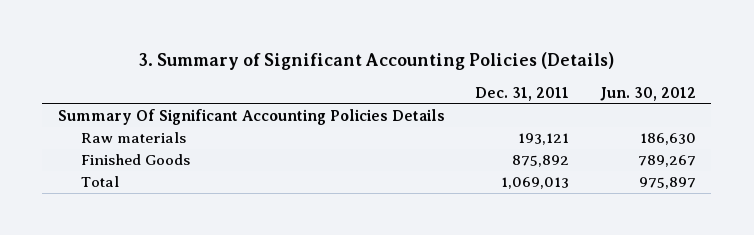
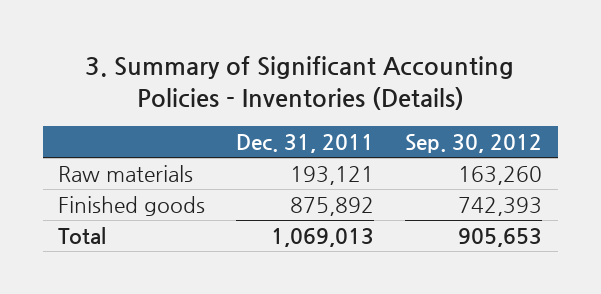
[138,52,614,71] 3. Summary of Significant Accounting Policies (Details) -> [85,56,515,110] 3. Summary of Significant Accounting Policies - Inventories (Details)
[599,87,696,102] Jun. 30, 2012 -> none
none -> [405,133,543,153] Sep. 30, 2012
[57,109,445,126] Summary Of Significant Accounting Policies Details -> none
[80,154,190,166] Finished Goods -> [58,195,206,216] Finished goods

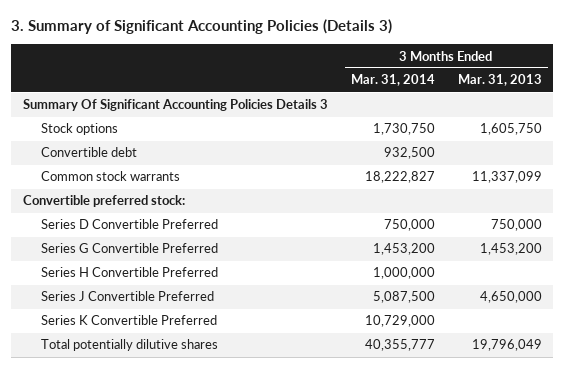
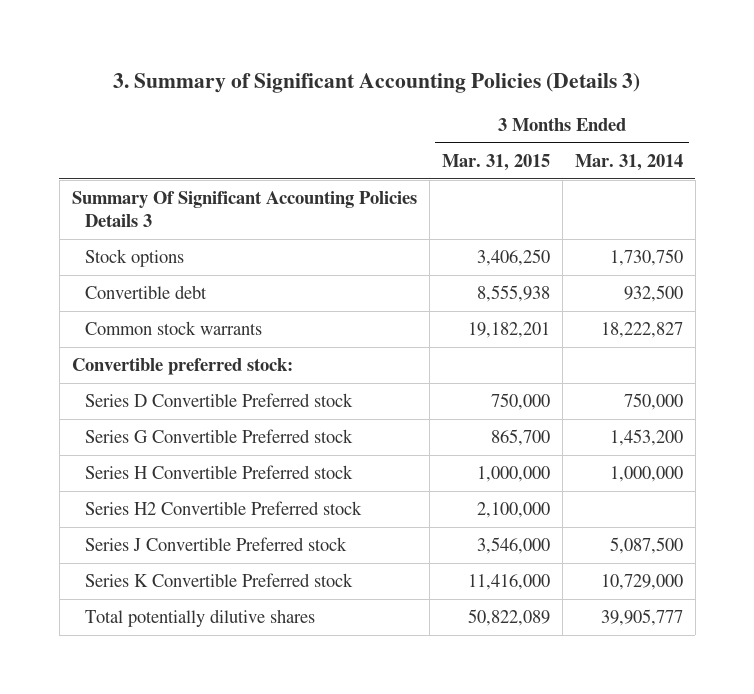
[457,74,542,87] Mar. 31, 2013 -> none
none -> [441,153,550,171] Mar. 31, 2015
[40,219,218,230] Series D Convertible Preferred -> [84,393,353,408] Series D Convertible Preferred stock
[40,243,218,254] Series G Convertible Preferred -> [84,429,353,444] Series G Convertible Preferred stock
[40,267,218,278] Series H Convertible Preferred -> [84,465,353,480] Series H Convertible Preferred stock
none -> [84,501,362,516] Series H2 Convertible Preferred stock
[40,291,214,302] Series J Convertible Preferred -> [84,537,347,552] Series J Convertible Preferred stock
[40,315,217,326] Series K Convertible Preferred -> [84,573,353,588] Series K Convertible Preferred stock
[364,339,435,352] 40,355,777 -> [600,609,683,627] 39,905,777

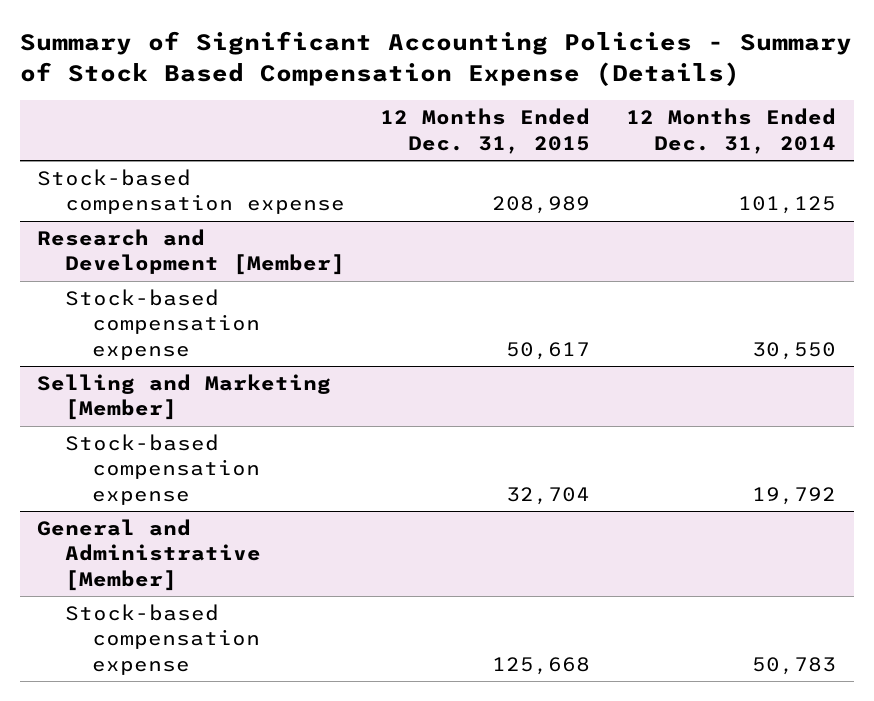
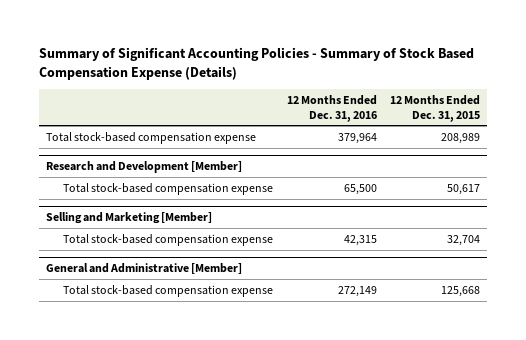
[626,108,837,154] 12 Months Ended Dec. 31, 2014 -> none
none -> [286,94,377,122] 12 Months Ended Dec. 31, 2016
[37,169,345,215] Stock-based compensation expense -> [45,131,256,144] Total stock-based compensation expense
[64,289,260,360] Stock-based compensation expense -> [63,182,274,195] Total stock-based compensation expense
[64,434,260,505] Stock-based compensation expense -> [63,233,274,246] Total stock-based compensation expense
[64,604,260,675] Stock-based compensation expense -> [63,284,274,297] Total stock-based compensation expense

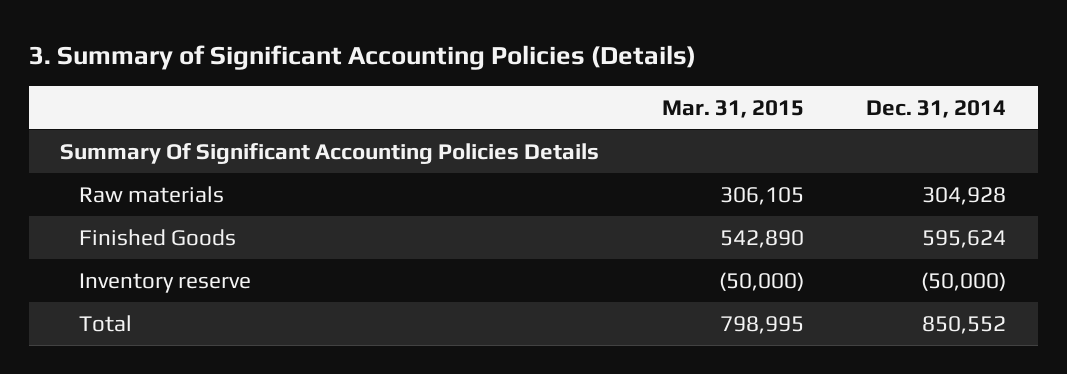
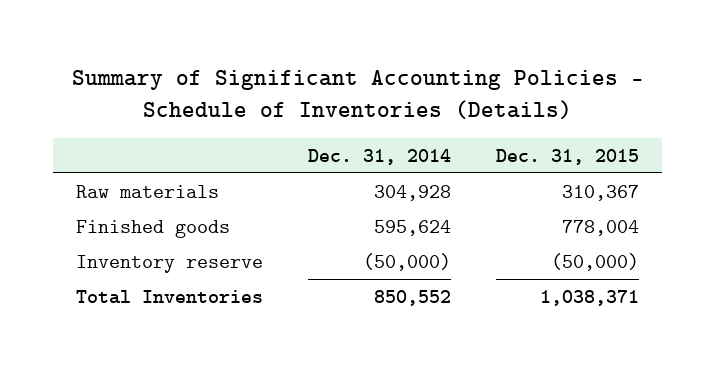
[28,44,696,70] 3. Summary of Significant Accounting Policies (Details) -> [71,70,644,120] Summary of Significant Accounting Policies - Schedule of Inventories (Details)
[661,99,804,118] Mar. 31, 2015 -> none
none -> [496,148,640,165] Dec. 31, 2015
[60,142,600,164] Summary Of Significant Accounting Policies Details -> none
[78,228,236,246] Finished Goods -> [75,219,230,238] Finished goods
[78,314,132,332] Total -> [75,289,263,304] Total Inventories

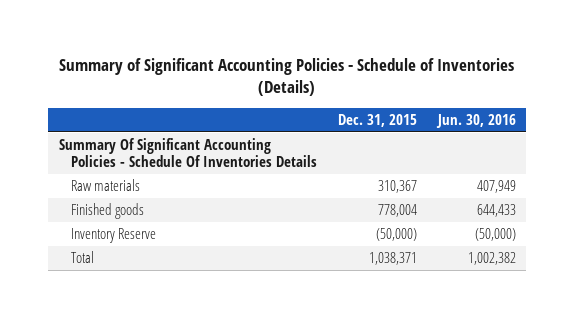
[308,148,452,165] Dec. 31, 2014 -> none
none -> [435,113,516,128] Jun. 30, 2016
none -> [58,137,318,167] Summary Of Significant Accounting Policies - Schedule Of Inventories Details
[75,254,263,273] Inventory reserve -> [71,227,157,243] Inventory Reserve
[75,289,263,304] Total Inventories -> [71,250,95,263] Total

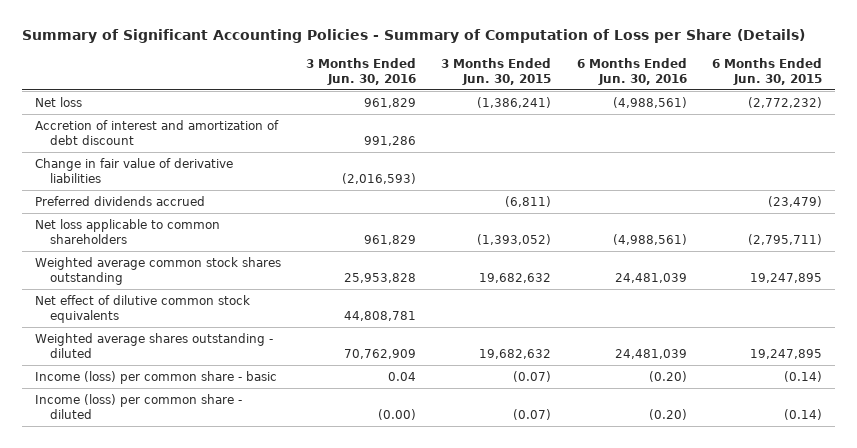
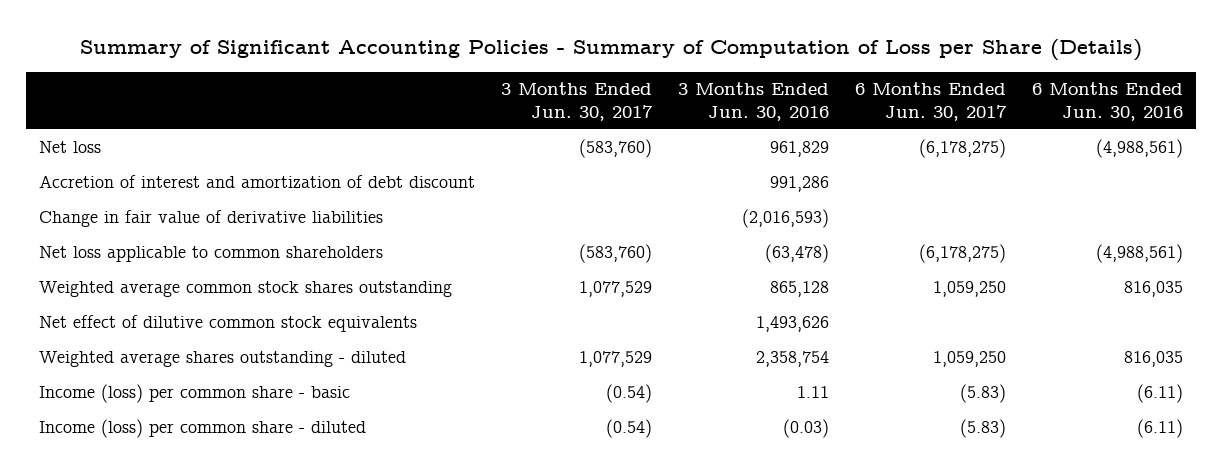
[441,57,552,85] 3 Months Ended Jun. 30, 2015 -> none
[712,57,823,85] 6 Months Ended Jun. 30, 2015 -> none
none -> [501,82,654,121] 3 Months Ended Jun. 30, 2017
none -> [854,82,1007,121] 6 Months Ended Jun. 30, 2017
[34,195,205,206] Preferred dividends accrued -> none
[364,234,417,245] 961,829 -> [765,244,830,264] (63,478)
[344,272,417,283] 25,953,828 -> [770,281,830,298] 865,128
[614,272,687,283] 24,481,039 -> [1123,281,1183,298] 816,035
[344,310,417,321] 44,808,781 -> [756,316,830,333] 1,493,626
[344,348,417,359] 70,762,909 -> [756,351,830,368] 2,358,754
[614,348,687,359] 24,481,039 -> [1123,351,1183,368] 816,035
[388,371,417,381] 0.04 -> [797,386,830,399] 1.11
[648,370,687,382] (0.20) -> [1136,384,1183,404] (6.11)
[378,408,417,420] (0.00) -> [783,419,830,439] (0.03)
[648,408,687,420] (0.20) -> [1136,419,1183,439] (6.11)

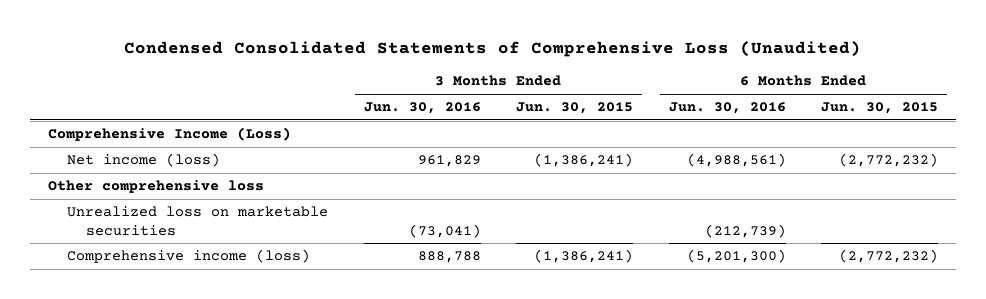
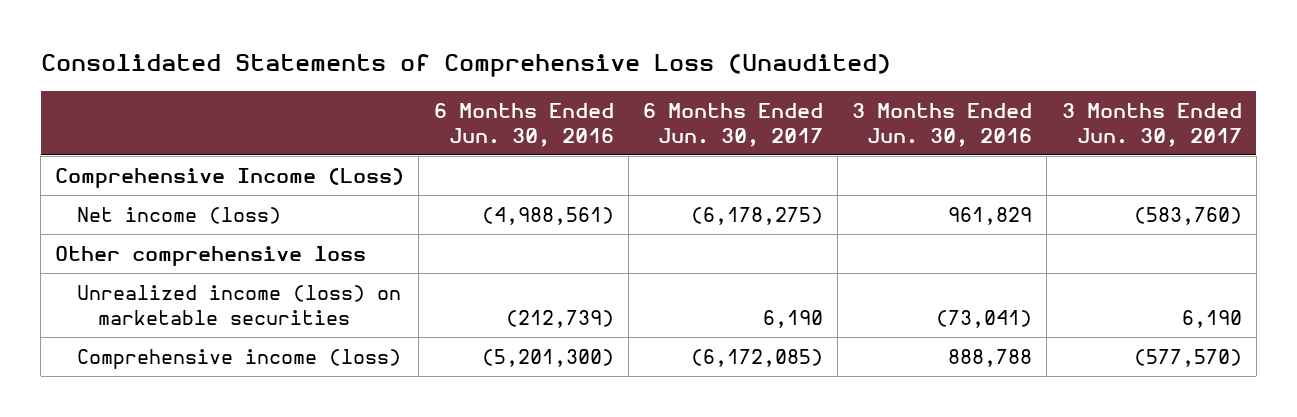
[123,41,861,58] Condensed Consolidated Statements of Comprehensive Loss (Unaudited) -> [40,54,891,78] Consolidated Statements of Comprehensive Loss (Unaudited)
[516,102,634,115] Jun. 30, 2015 -> none
[821,102,939,115] Jun. 30, 2015 -> none
none -> [642,102,823,147] 6 Months Ended Jun. 30, 2017
none -> [1061,102,1242,147] 3 Months Ended Jun. 30, 2017
[67,206,329,236] Unrealized loss on marketable securities -> [76,284,401,326] Unrealized income (loss) on marketable securities

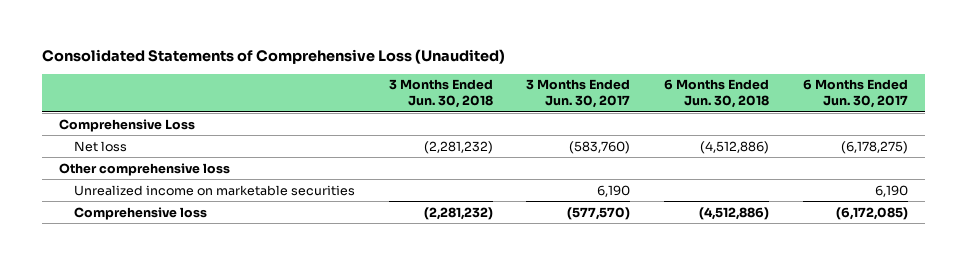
[433,102,614,147] 6 Months Ended Jun. 30, 2016 -> none
[852,102,1033,147] 3 Months Ended Jun. 30, 2016 -> none
none -> [388,79,493,109] 3 Months Ended Jun. 30, 2018
none -> [664,79,770,109] 6 Months Ended Jun. 30, 2018
[55,167,405,188] Comprehensive Income (Loss) -> [58,118,195,132] Comprehensive Loss
[76,206,281,224] Net income (loss) -> [74,140,128,152] Net loss
[76,284,401,326] Unrealized income (loss) on marketable securities -> [74,184,356,196] Unrealized income on marketable securities
[76,348,401,369] Comprehensive income (loss) -> [74,206,208,220] Comprehensive loss

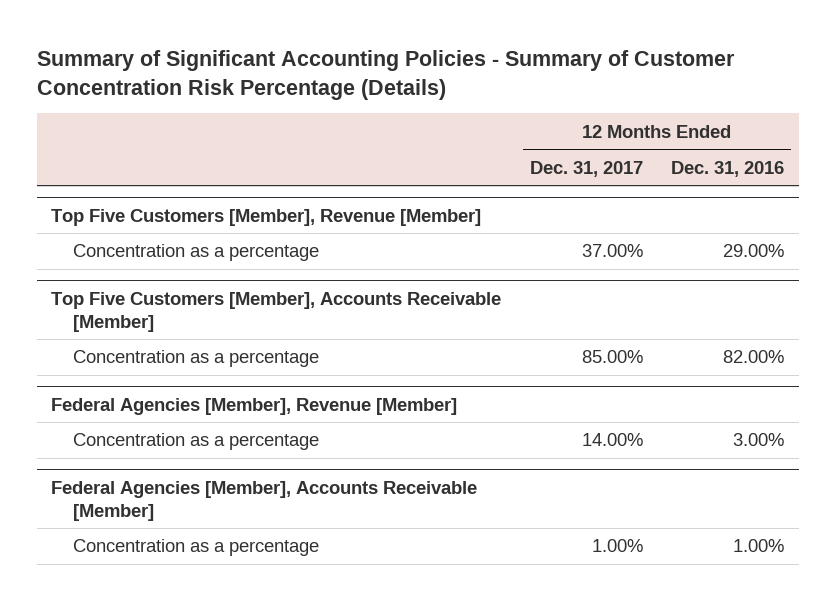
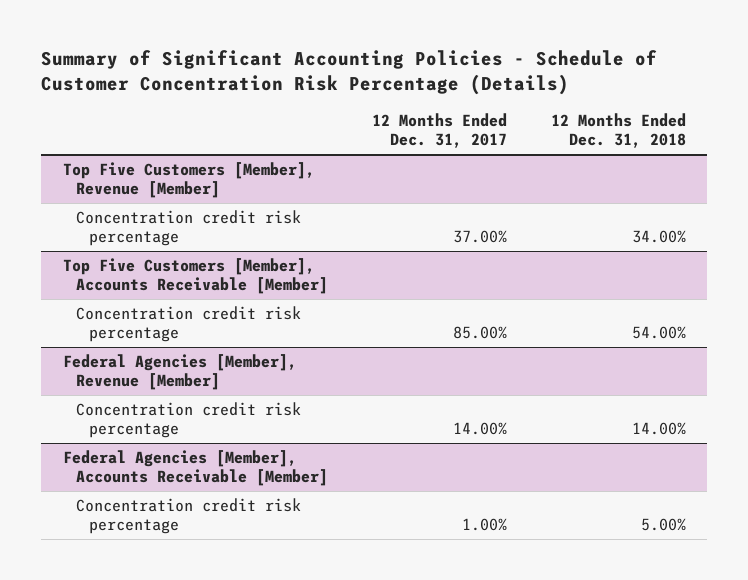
[37,49,736,100] Summary of Significant Accounting Policies - Summary of Customer Concentration Risk Percentage (Details) -> [40,50,657,96] Summary of Significant Accounting Policies - Schedule of Customer Concentration Risk Percentage (Details)
[671,160,785,177] Dec. 31, 2016 -> none
none -> [550,113,686,149] 12 Months Ended Dec. 31, 2018
[72,244,319,262] Concentration as a percentage -> [75,210,301,246] Concentration credit risk percentage
[72,350,319,368] Concentration as a percentage -> [75,306,301,342] Concentration credit risk percentage
[72,433,319,451] Concentration as a percentage -> [75,402,301,438] Concentration credit risk percentage
[72,539,319,557] Concentration as a percentage -> [75,498,301,534] Concentration credit risk percentage

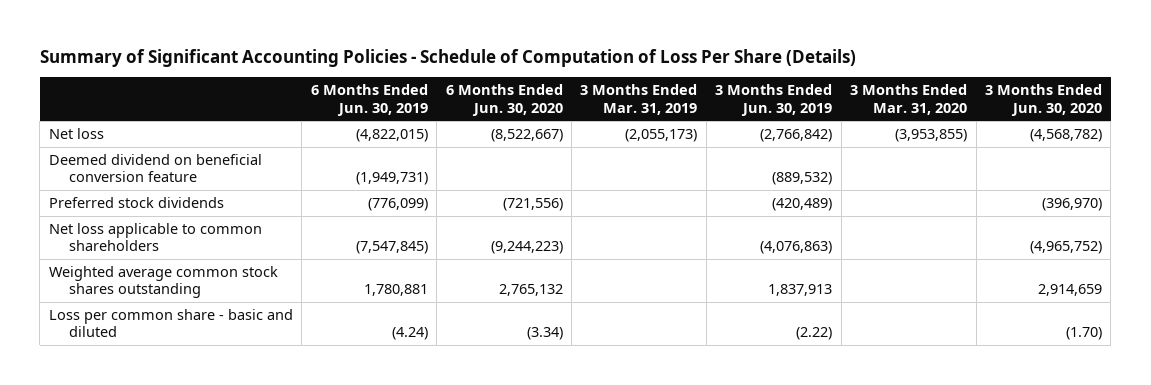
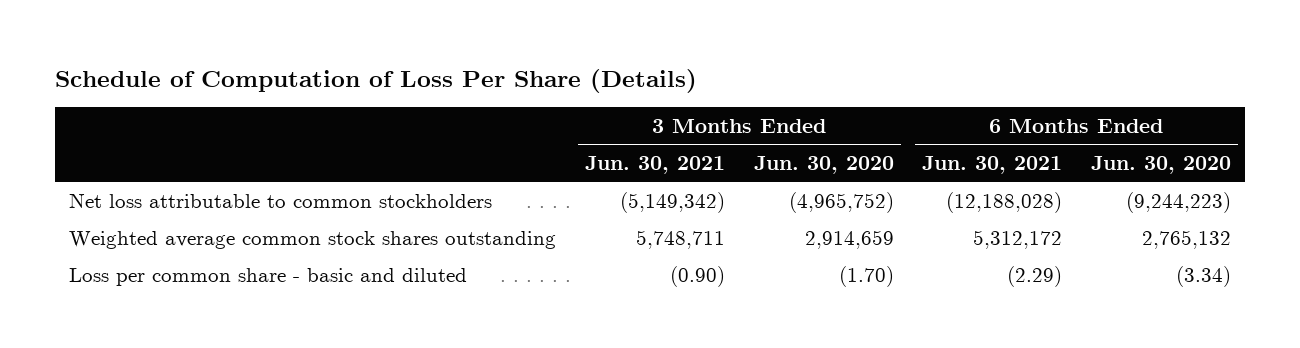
[39,48,856,67] Summary of Significant Accounting Policies - Schedule of Computation of Loss Per Share (Details) -> [55,68,698,93] Schedule of Computation of Loss Per Share (Details)
[310,84,428,116] 6 Months Ended Jun. 30, 2019 -> none
[580,84,698,115] 3 Months Ended Mar. 31, 2019 -> none
[715,84,833,116] 3 Months Ended Jun. 30, 2019 -> none
[850,84,968,115] 3 Months Ended Mar. 31, 2020 -> none
none -> [584,155,725,174] Jun. 30, 2021
none -> [922,155,1063,174] Jun. 30, 2021
[48,128,104,140] Net loss -> none
[48,154,262,183] Deemed dividend on beneficial conversion feature -> none
[48,197,224,209] Preferred stock dividends -> none
[48,223,262,252] Net loss applicable to common shareholders -> [69,192,493,208] Net loss attributable to common stockholders

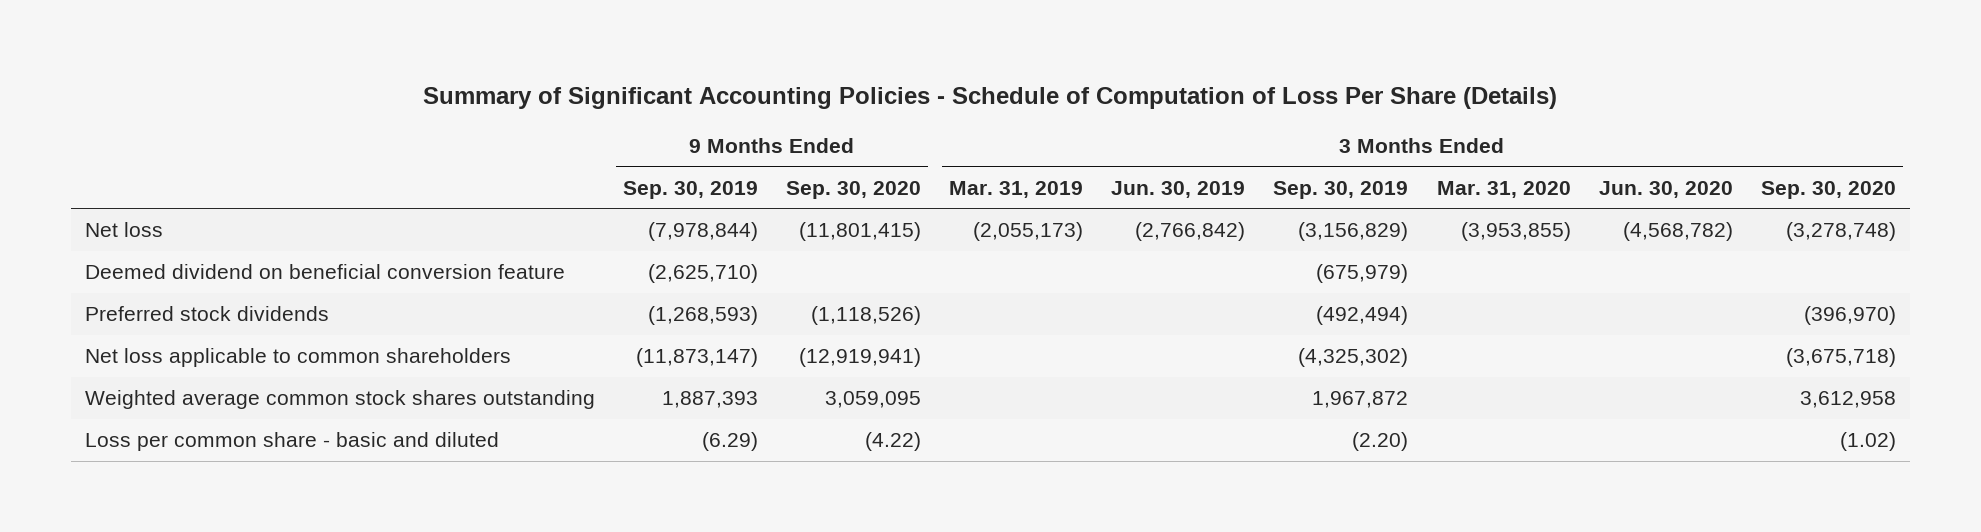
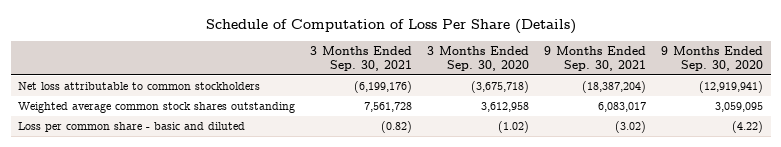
[423,86,1558,109] Summary of Significant Accounting Policies - Schedule of Computation of Loss Per Share (Details) -> [205,19,576,35] Schedule of Computation of Loss Per Share (Details)
[623,180,759,199] Sep. 30, 2019 -> none
[949,180,1084,198] Mar. 31, 2019 -> none
[1111,180,1246,198] Jun. 30, 2019 -> none
[1273,180,1409,199] Sep. 30, 2019 -> none
[1436,180,1571,198] Mar. 31, 2020 -> none
[1598,180,1733,198] Jun. 30, 2020 -> none
none -> [310,45,413,72] 3 Months Ended Sep. 30, 2021
none -> [544,45,647,72] 9 Months Ended Sep. 30, 2021
[85,222,164,238] Net loss -> none
[85,264,566,280] Deemed dividend on beneficial conversion feature -> none
[85,306,330,322] Preferred stock dividends -> none
[85,348,512,368] Net loss applicable to common shareholders -> [18,82,261,91] Net loss attributable to common stockholders

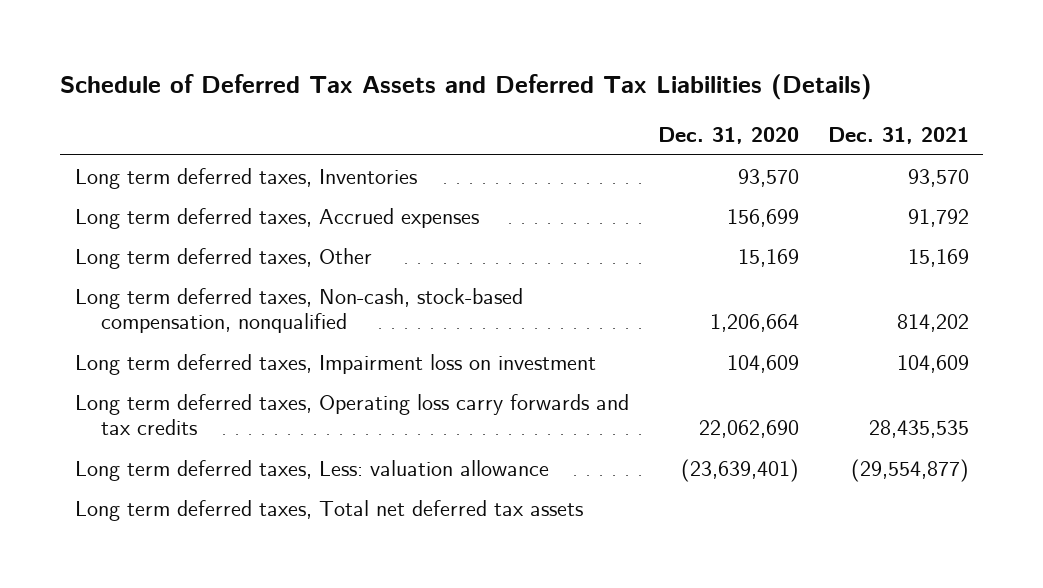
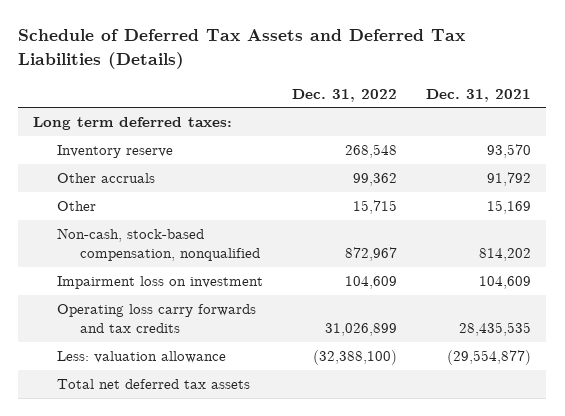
[657,127,799,145] Dec. 31, 2020 -> none
none -> [292,88,398,102] Dec. 31, 2022
none -> [33,117,233,131] Long term deferred taxes:
[74,167,417,189] Long term deferred taxes, Inventories -> [56,145,173,159] Inventory reserve
[74,207,479,229] Long term deferred taxes, Accrued expenses -> [56,173,155,184] Other accruals
[74,247,372,269] Long term deferred taxes, Other -> [56,201,96,212] Other
[74,287,523,334] Long term deferred taxes, Non-cash, stock-based compensation, nonqualified -> [56,228,261,262] Non-cash, stock-based compensation, nonqualified
[74,353,596,375] Long term deferred taxes, Impairment loss on investment -> [56,276,263,290] Impairment loss on investment
[74,393,629,436] Long term deferred taxes, Operating loss carry forwards and tax credits -> [56,304,256,334] Operating loss carry forwards and tax credits
[74,459,549,481] Long term deferred taxes, Less: valuation allowance -> [56,351,226,364] Less: valuation allowance
[74,499,583,521] Long term deferred taxes, Total net deferred tax assets -> [56,379,250,390] Total net deferred tax assets

